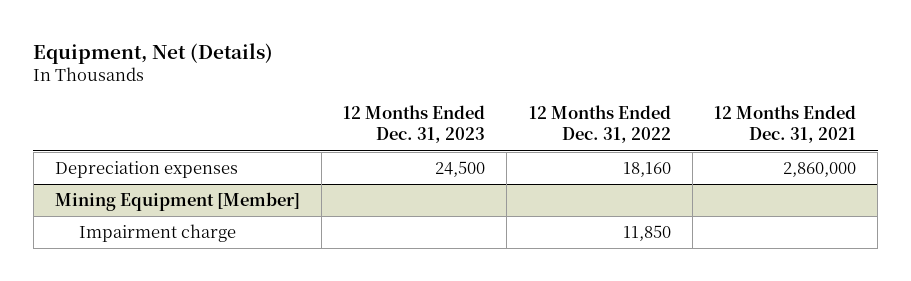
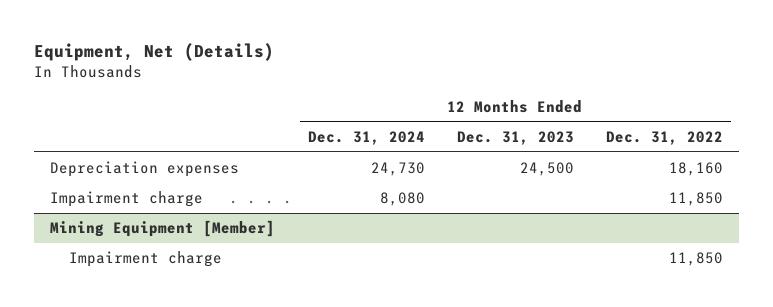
[713,105,856,144] 12 Months Ended Dec. 31, 2021 -> none
none -> [307,130,425,145] Dec. 31, 2024
none -> [50,191,204,208] Impairment charge

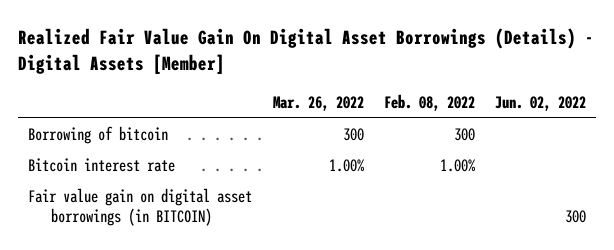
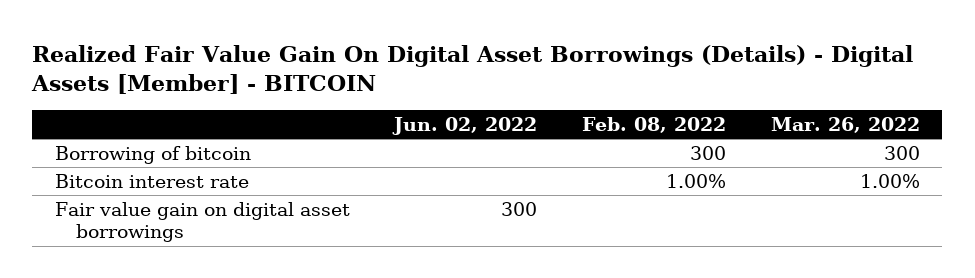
[18,28,595,75] Realized Fair Value Gain On Digital Asset Borrowings (Details) - Digital Assets [Member] -> [31,44,914,94] Realized Fair Value Gain On Digital Asset Borrowings (Details) - Digital Assets [Member] - BITCOIN
[28,188,253,227] Fair value gain on digital asset borrowings (in BITCOIN) -> [54,202,350,243] Fair value gain on digital asset borrowings

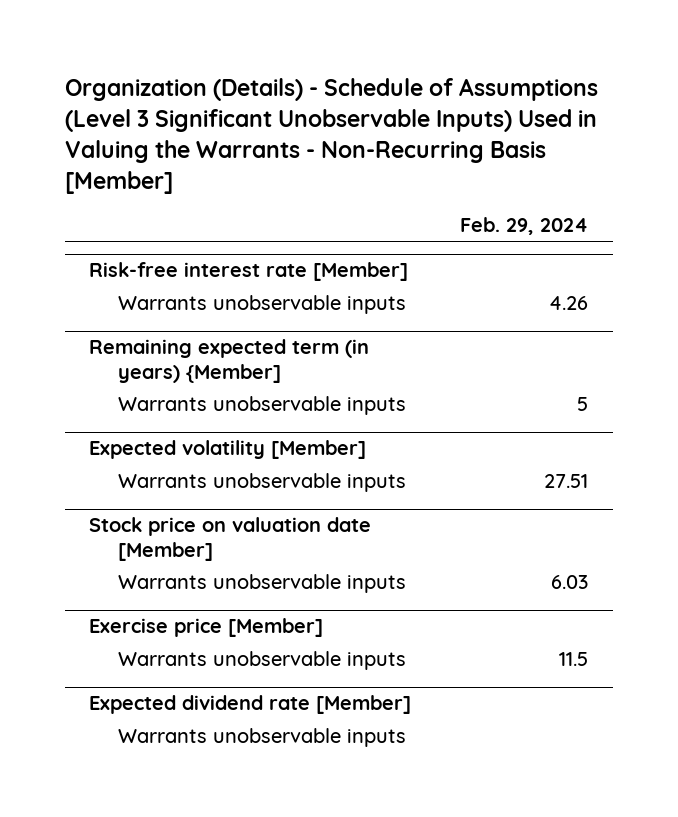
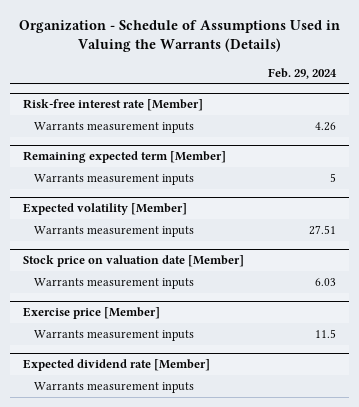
[64,77,598,194] Organization (Details) - Schedule of Assumptions (Level 3 Significant Unobservable Inputs) Used in Valuing the Warrants - Non-Recurring Basis [Member] -> [18,19,340,53] Organization - Schedule of Assumptions Used in Valuing the Warrants (Details)
[117,295,406,315] Warrants unobservable inputs -> [34,122,195,134] Warrants measurement inputs
[89,339,370,383] Remaining expected term (in years) {Member] -> [22,151,226,164] Remaining expected term [Member]
[117,396,406,416] Warrants unobservable inputs -> [34,174,195,186] Warrants measurement inputs
[117,473,406,493] Warrants unobservable inputs -> [34,226,195,238] Warrants measurement inputs
[117,574,406,594] Warrants unobservable inputs -> [34,278,195,290] Warrants measurement inputs
[117,651,406,671] Warrants unobservable inputs -> [34,330,195,342] Warrants measurement inputs
[117,728,406,748] Warrants unobservable inputs -> [34,382,195,394] Warrants measurement inputs

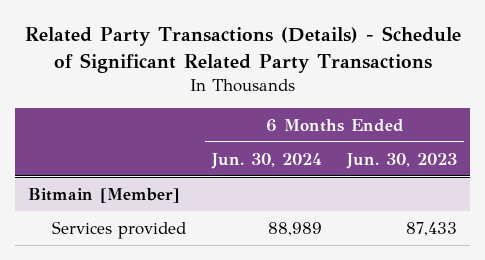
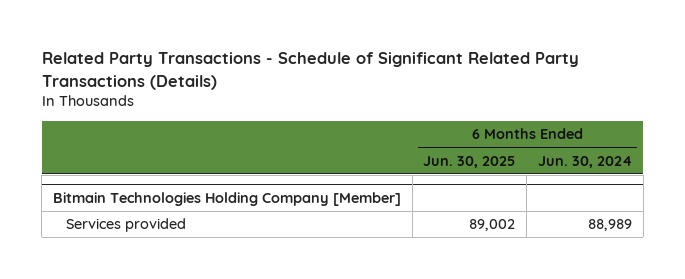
[24,26,461,73] Related Party Transactions (Details) - Schedule of Significant Related Party Transactions -> [41,52,579,90] Related Party Transactions - Schedule of Significant Related Party Transactions (Details)
[346,152,458,169] Jun. 30, 2023 -> none
none -> [423,155,516,168] Jun. 30, 2025
[27,187,180,203] Bitmain [Member] -> [53,191,402,206] Bitmain Technologies Holding Company [Member]

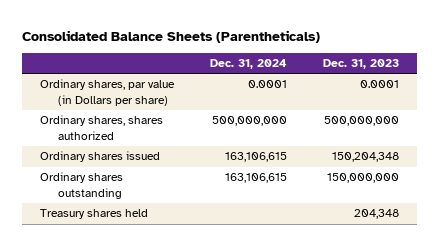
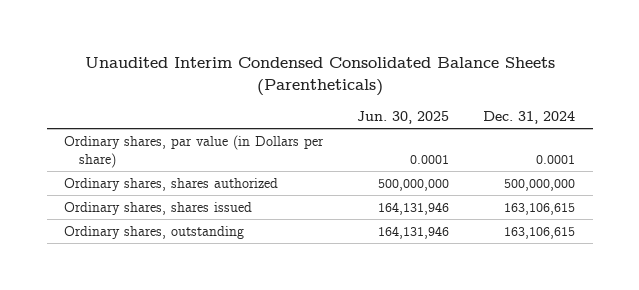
[21,29,320,43] Consolidated Balance Sheets (Parentheticals) -> [84,57,555,97] Unaudited Interim Condensed Consolidated Balance Sheets (Parentheticals)
[322,58,399,69] Dec. 31, 2023 -> none
none -> [357,110,450,124] Jun. 30, 2025
[39,209,148,220] Treasury shares held -> none
[39,151,160,163] Ordinary shares issued -> [63,201,252,215] Ordinary shares, shares issued
[39,172,123,199] Ordinary shares outstanding -> [63,225,244,239] Ordinary shares, outstanding

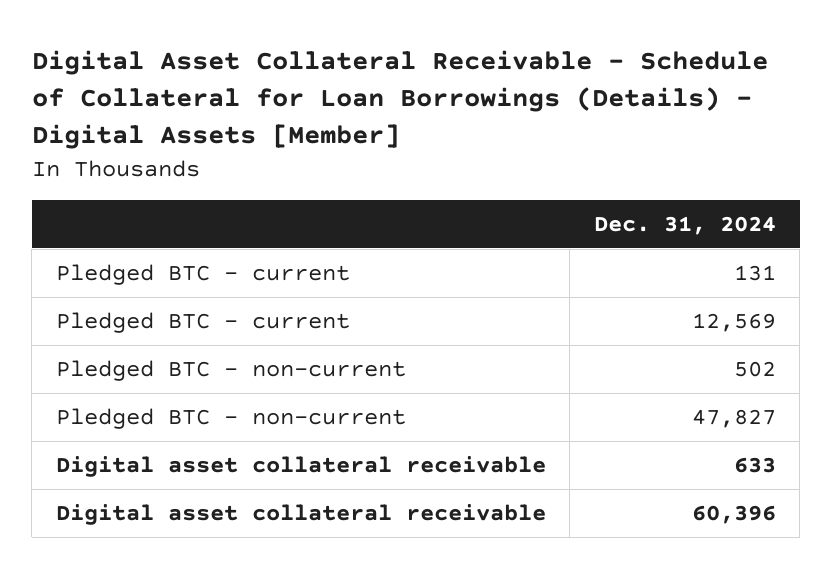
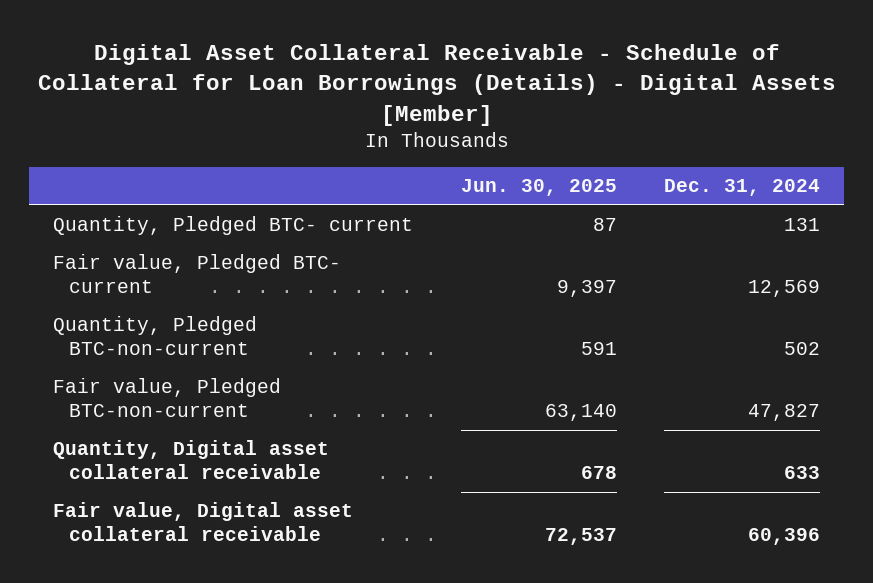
none -> [460,179,617,197] Jun. 30, 2025
[55,264,350,286] Pledged BTC - current -> [52,216,413,236] Quantity, Pledged BTC- current
[55,312,350,334] Pledged BTC - current -> [52,254,341,294] Fair value, Pledged BTC- current
[55,360,406,382] Pledged BTC - non-current -> [52,316,257,356] Quantity, Pledged BTC-non-current
[55,408,406,430] Pledged BTC - non-current -> [52,378,281,418] Fair value, Pledged BTC-non-current
[55,456,546,478] Digital asset collateral receivable -> [52,440,329,480] Quantity, Digital asset collateral receivable
[55,504,546,526] Digital asset collateral receivable -> [52,502,353,542] Fair value, Digital asset collateral receivable

